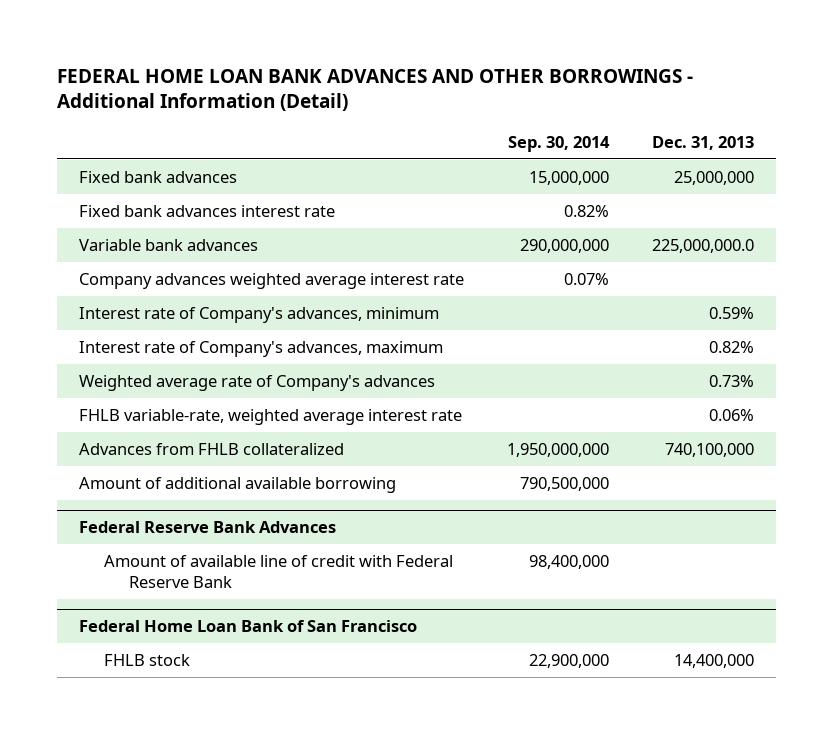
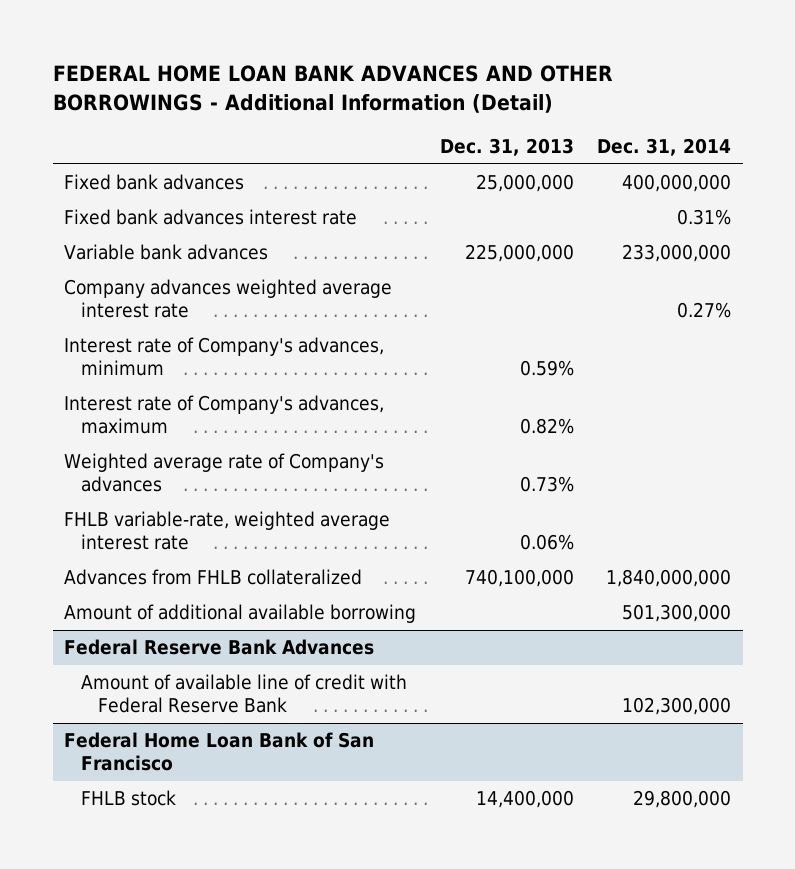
[508,135,611,152] Sep. 30, 2014 -> none
none -> [597,137,732,156] Dec. 31, 2014
[652,238,755,253] 225,000,000.0 -> [464,244,574,263] 225,000,000

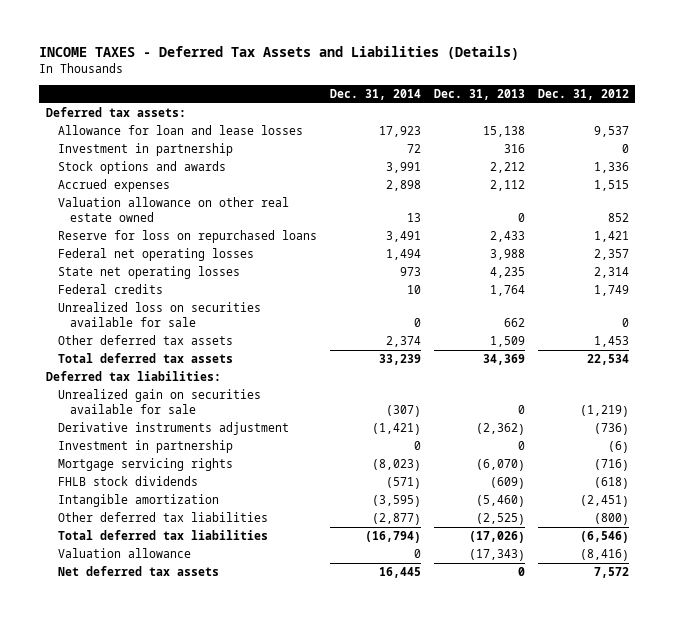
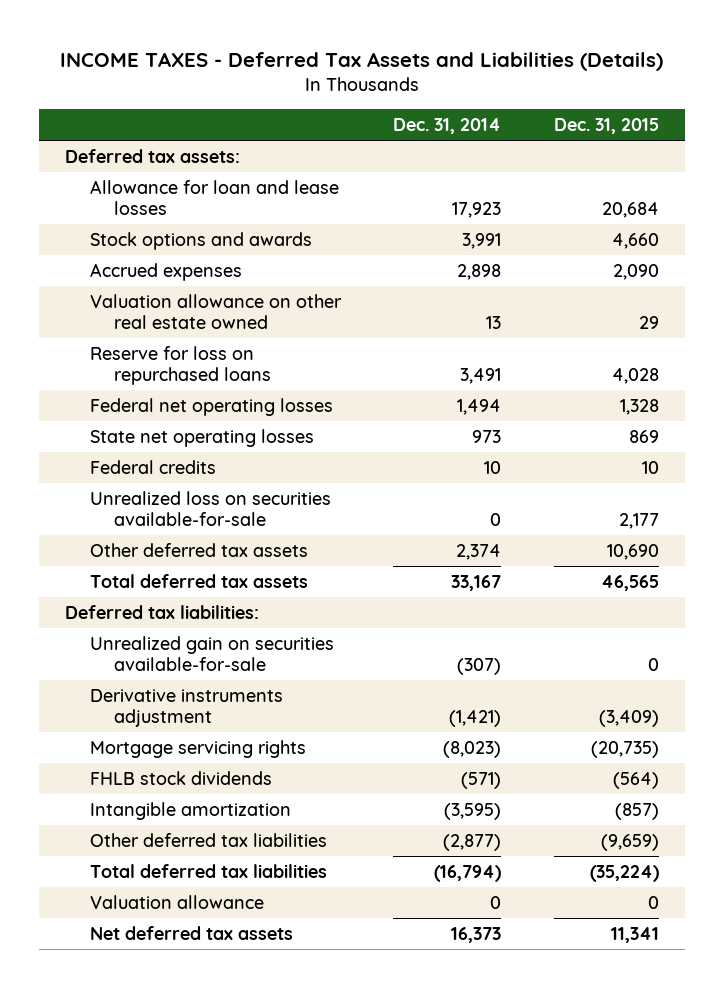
[433,88,525,100] Dec. 31, 2013 -> none
[537,88,629,100] Dec. 31, 2012 -> none
none -> [553,118,659,135] Dec. 31, 2015
[57,143,233,157] Investment in partnership -> none
[57,302,261,327] Unrealized loss on securities available for sale -> [89,490,331,527] Unrealized loss on securities available-for-sale
[378,354,421,366] 33,239 -> [451,574,502,591] 33,167
[57,389,261,414] Unrealized gain on securities available for sale -> [89,635,334,672] Unrealized gain on securities available-for-sale
[57,440,233,454] Investment in partnership -> none
[378,567,421,579] 16,445 -> [451,926,502,943] 16,373

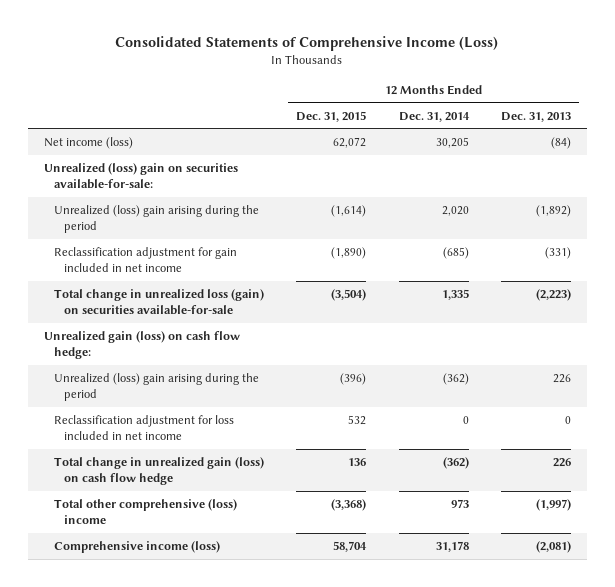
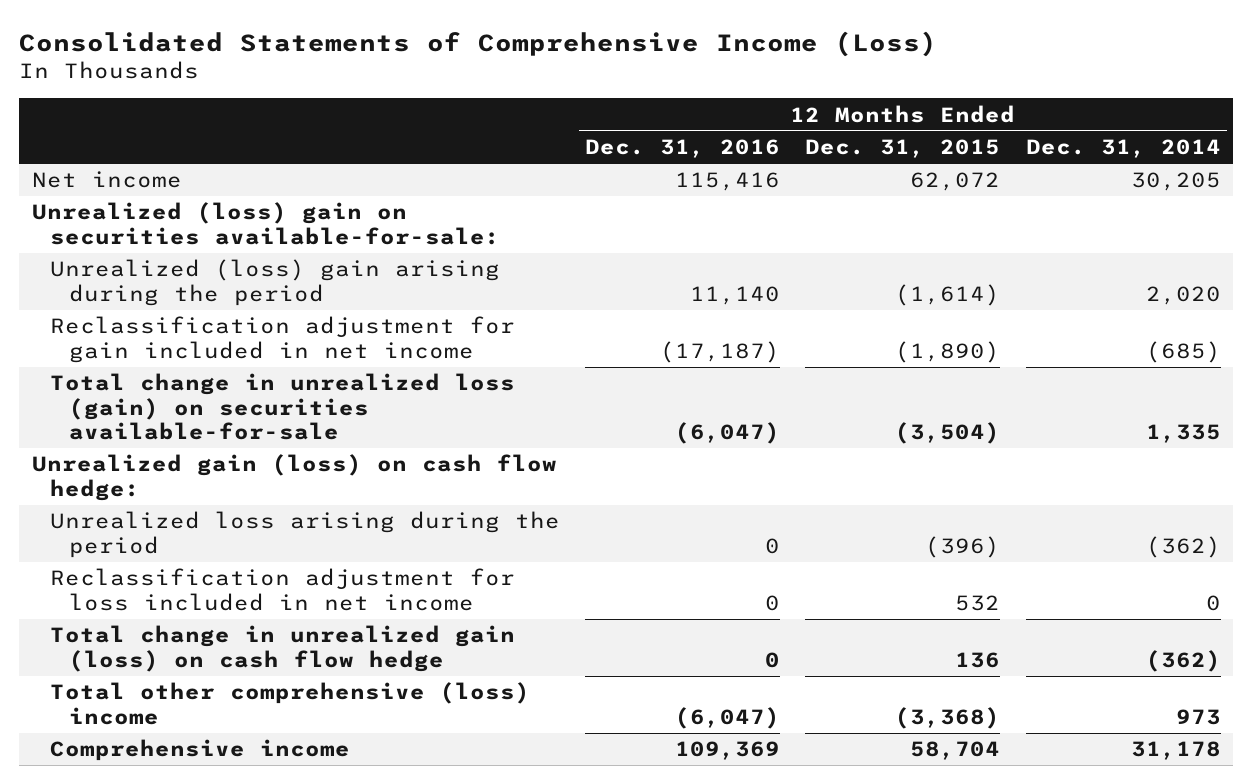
[501,111,572,122] Dec. 31, 2013 -> none
none -> [585,139,781,159] Dec. 31, 2016
[43,137,133,150] Net income (loss) -> [31,171,182,189] Net income
[53,373,259,402] Unrealized (loss) gain arising during the period -> [50,511,561,558] Unrealized loss arising during the period
[53,541,220,554] Comprehensive income (loss) -> [50,739,351,762] Comprehensive income

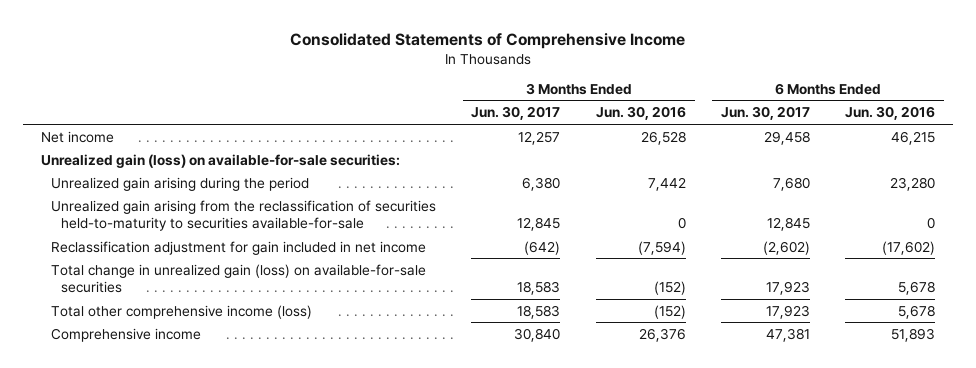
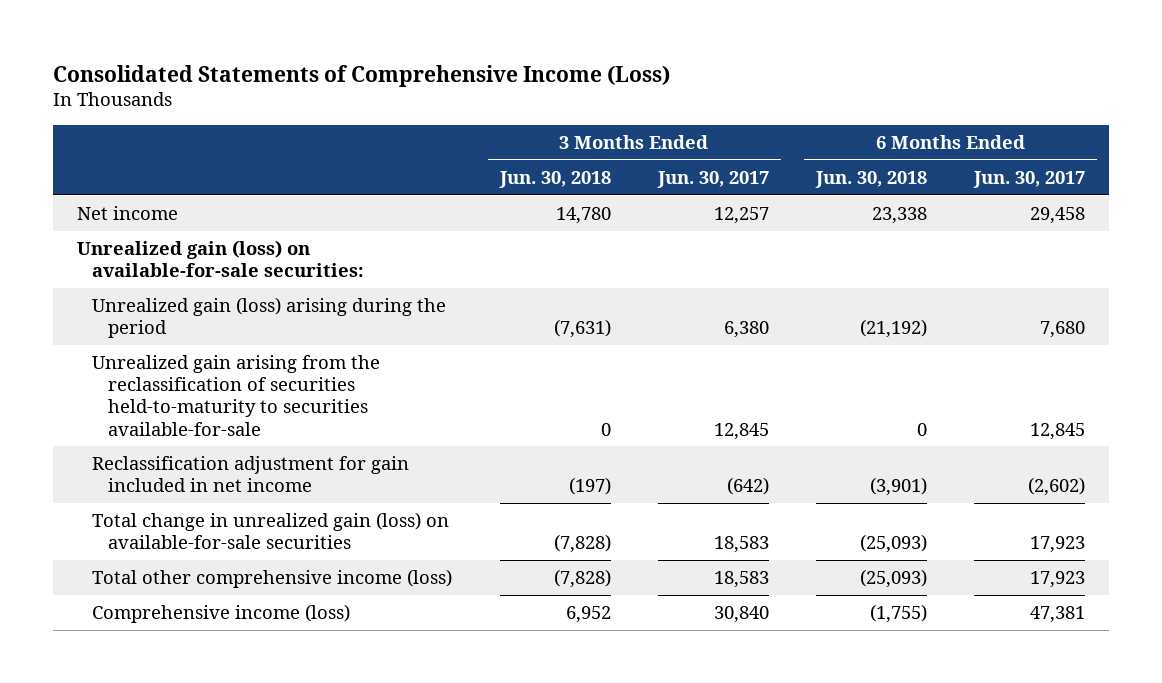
[290,32,686,49] Consolidated Statements of Comprehensive Income -> [53,64,671,87] Consolidated Statements of Comprehensive Income (Loss)
[595,106,686,121] Jun. 30, 2016 -> none
[845,106,936,121] Jun. 30, 2016 -> none
none -> [498,170,611,188] Jun. 30, 2018
none -> [815,170,928,188] Jun. 30, 2018
[51,176,310,191] Unrealized gain arising during the period -> [92,297,447,339] Unrealized gain (loss) arising during the period
[51,327,202,342] Comprehensive income -> [92,604,351,624] Comprehensive income (loss)

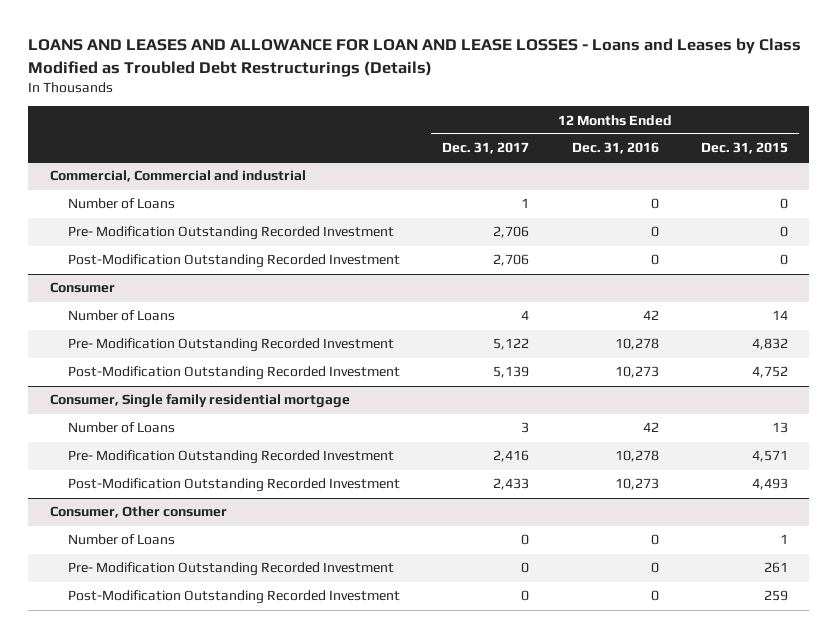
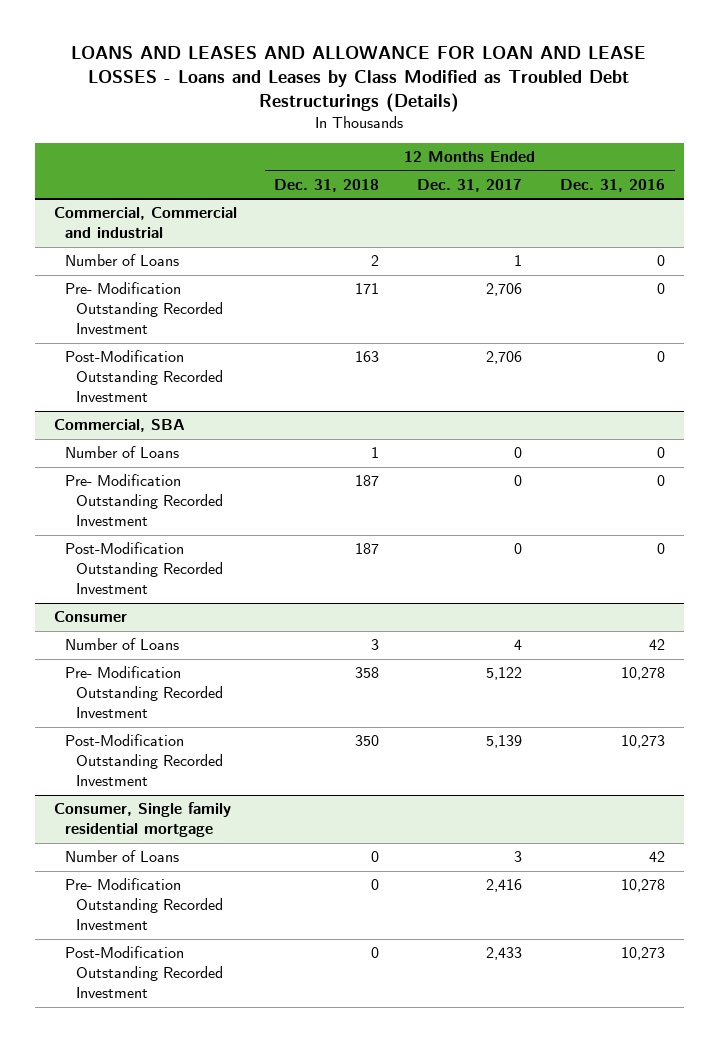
[701,142,789,155] Dec. 31, 2015 -> none
none -> [274,178,380,192] Dec. 31, 2018
none -> [53,419,185,433] Commercial, SBA
none -> [65,446,180,459] Number of Loans
none -> [65,474,224,527] Pre- Modification Outstanding Recorded Investment
none -> [65,542,224,595] Post-Modification Outstanding Recorded Investment
[49,506,227,519] Consumer, Other consumer -> none
[67,534,175,546] Number of Loans -> none
[67,562,394,577] Pre- Modification Outstanding Recorded Investment -> none
[67,590,400,605] Post-Modification Outstanding Recorded Investment -> none

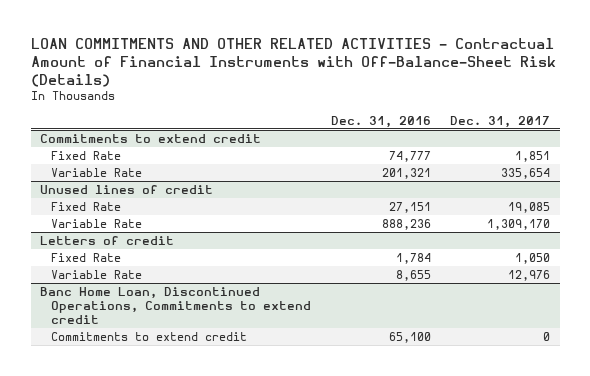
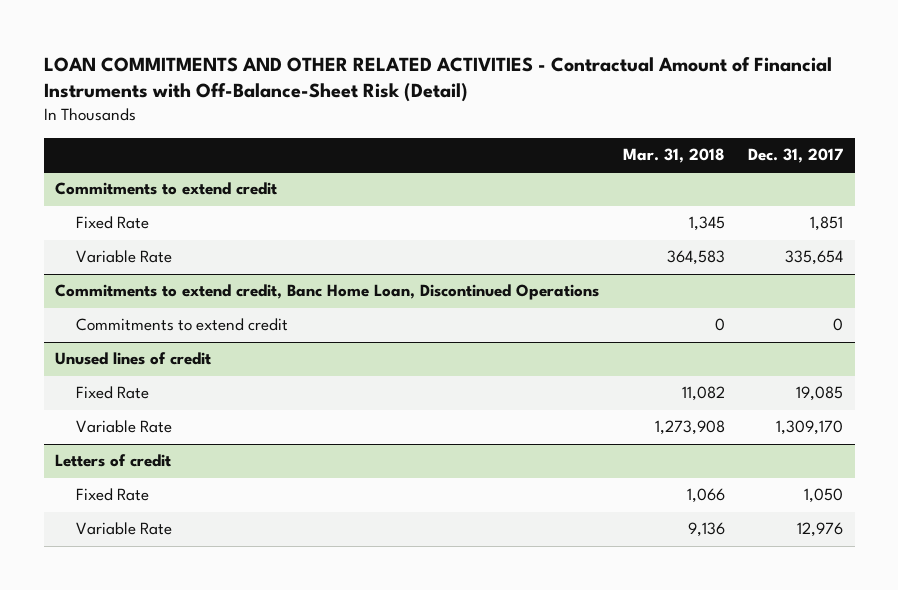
[30,37,556,87] LOAN COMMITMENTS AND OTHER RELATED ACTIVITIES - Contractual Amount of Financial Instruments with Off-Balance-Sheet Risk (Details) -> [43,56,832,103] LOAN COMMITMENTS AND OTHER RELATED ACTIVITIES - Contractual Amount of Financial Instruments with Off-Balance-Sheet Risk (Detail)
[330,115,431,128] Dec. 31, 2016 -> none
none -> [622,148,725,164] Mar. 31, 2018
none -> [55,284,600,301] Commitments to extend credit, Banc Home Loan, Discontinued Operations
none -> [75,318,288,332] Commitments to extend credit
[40,286,312,324] Banc Home Loan, Discontinued Operations, Commitments to extend credit -> none
[51,331,248,341] Commitments to extend credit -> none

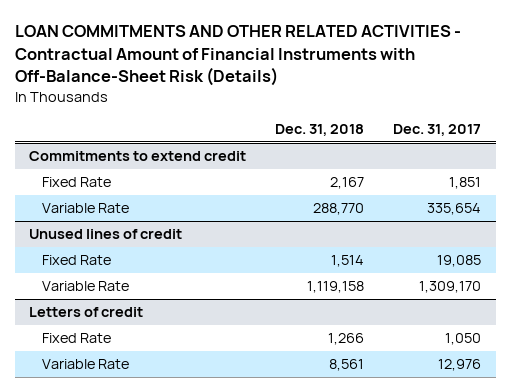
[43,56,832,103] LOAN COMMITMENTS AND OTHER RELATED ACTIVITIES - Contractual Amount of Financial Instruments with Off-Balance-Sheet Risk (Detail) -> [14,25,461,86] LOAN COMMITMENTS AND OTHER RELATED ACTIVITIES - Contractual Amount of Financial Instruments with Off-Balance-Sheet Risk (Details)
[622,148,725,164] Mar. 31, 2018 -> none
none -> [275,124,365,137] Dec. 31, 2018
[55,284,600,301] Commitments to extend credit, Banc Home Loan, Discontinued Operations -> none
[75,318,288,332] Commitments to extend credit -> none

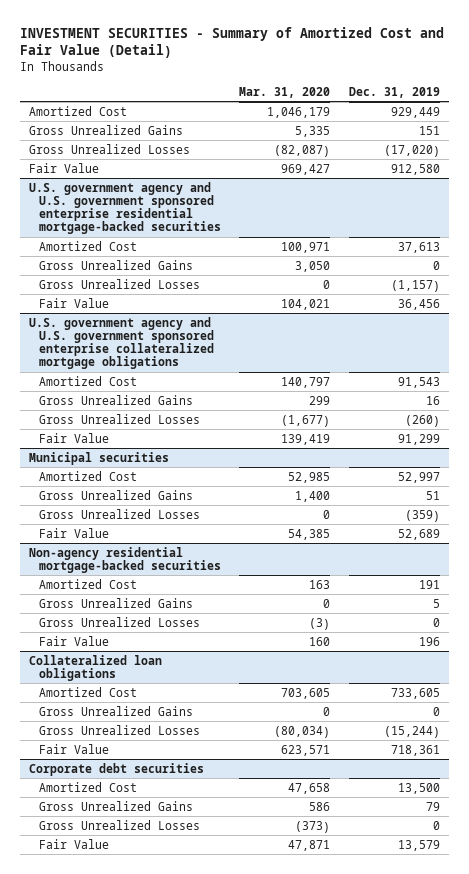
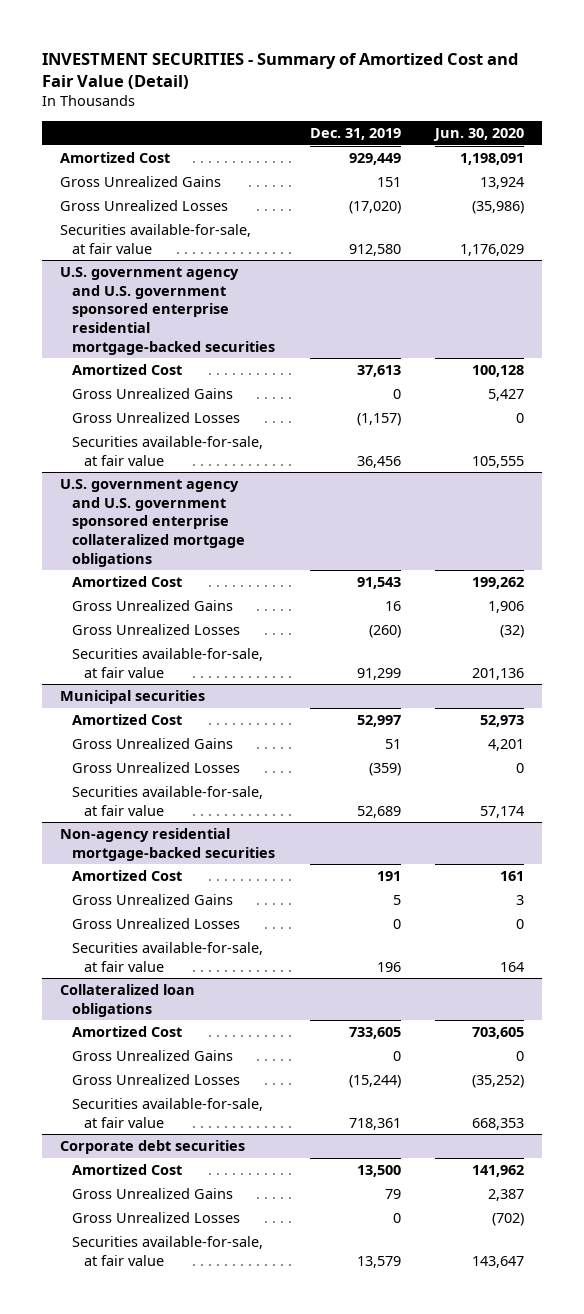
[239,86,331,98] Mar. 31, 2020 -> none
none -> [433,128,525,142] Jun. 30, 2020
[29,162,100,173] Fair Value -> [59,224,251,254] Securities available-for-sale, at fair value
[38,297,109,308] Fair Value -> [71,436,263,466] Securities available-for-sale, at fair value
[38,432,109,443] Fair Value -> [71,648,263,678] Securities available-for-sale, at fair value
[38,527,109,538] Fair Value -> [71,786,263,816] Securities available-for-sale, at fair value
[38,635,109,646] Fair Value -> [71,942,263,972] Securities available-for-sale, at fair value
[38,743,109,754] Fair Value -> [71,1098,263,1128] Securities available-for-sale, at fair value
[38,838,109,849] Fair Value -> [71,1236,263,1266] Securities available-for-sale, at fair value

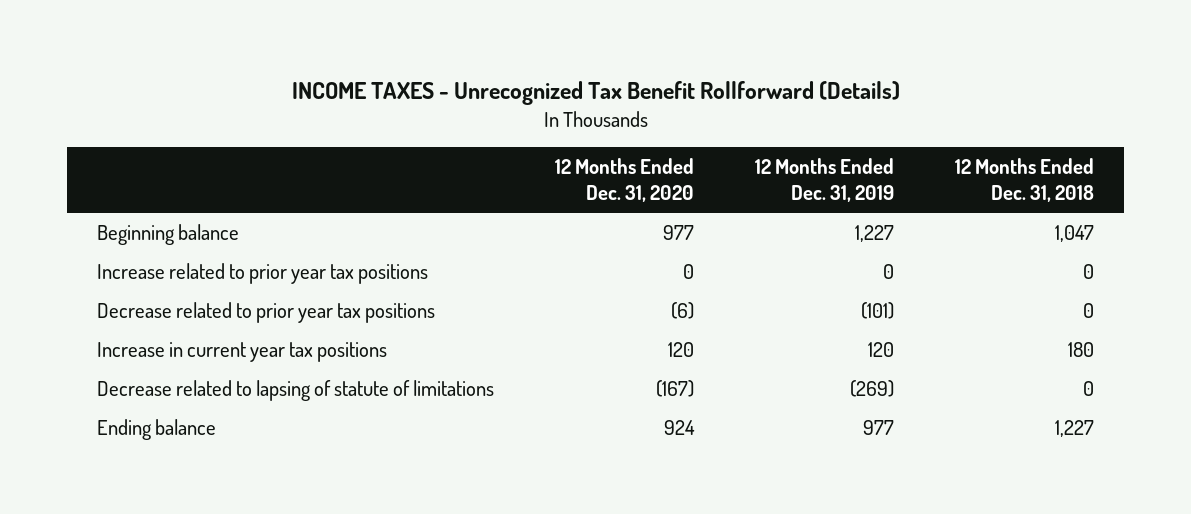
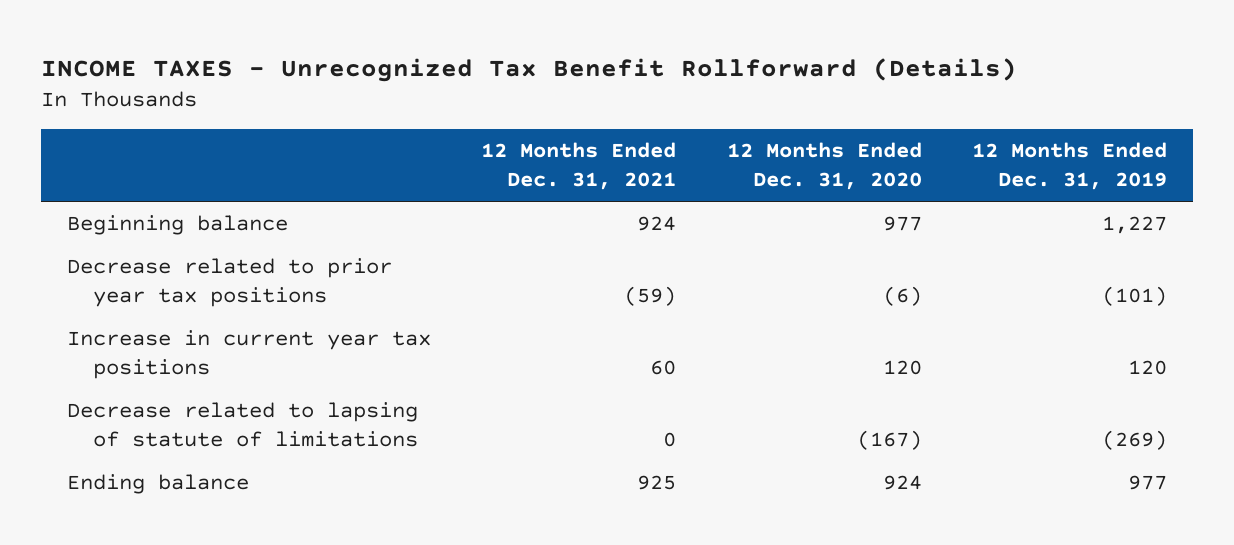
[954,158,1094,203] 12 Months Ended Dec. 31, 2018 -> none
none -> [481,142,677,191] 12 Months Ended Dec. 31, 2021
[97,262,429,284] Increase related to prior year tax positions -> none

